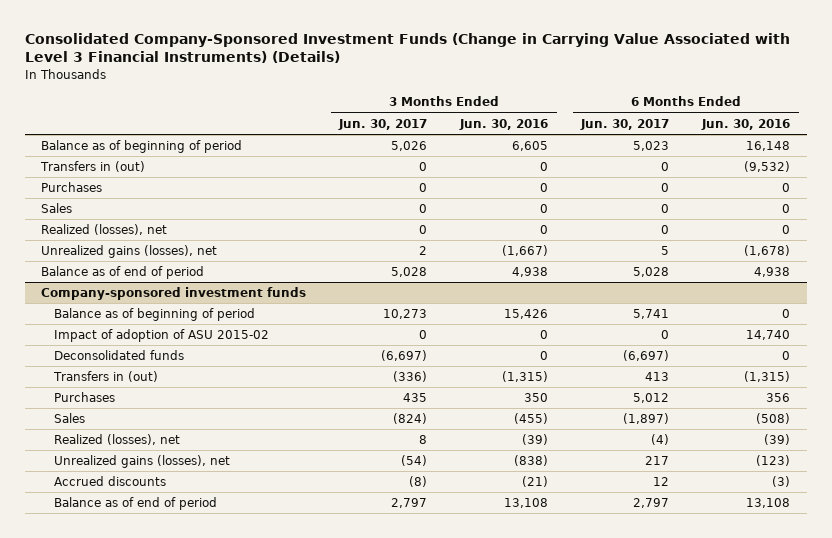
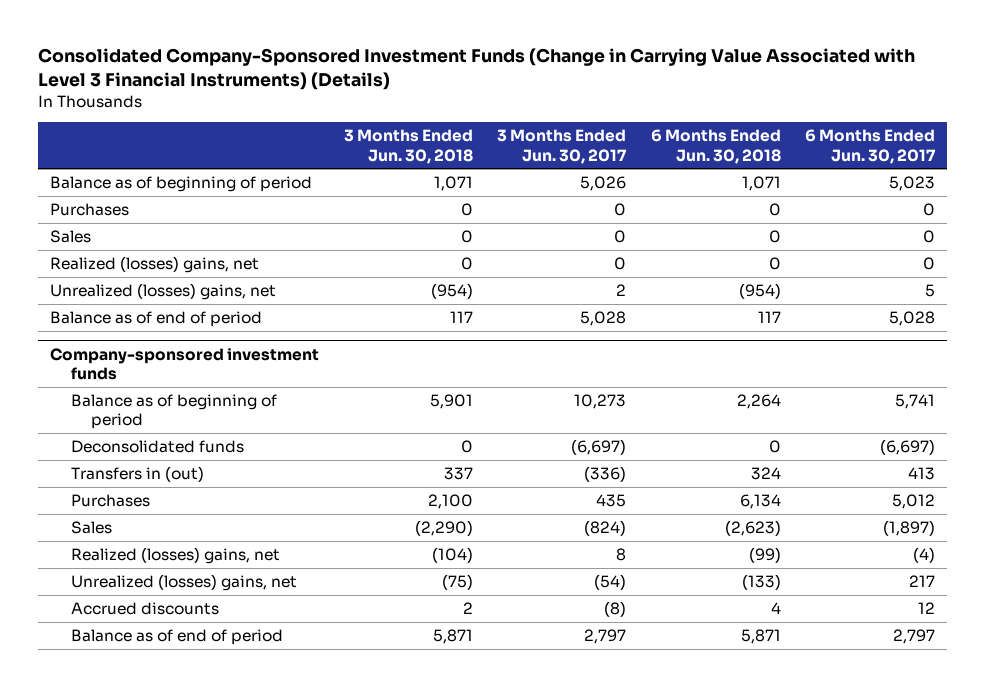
[459,118,549,130] Jun. 30, 2016 -> none
[701,118,791,130] Jun. 30, 2016 -> none
none -> [343,129,473,164] 3 Months Ended Jun. 30, 2018
none -> [650,129,781,164] 6 Months Ended Jun. 30, 2018
[40,161,146,173] Transfers in (out) -> none
[41,224,168,236] Realized (losses), net -> [50,255,260,273] Realized (losses) gains, net
[41,245,218,259] Unrealized gains (losses), net -> [50,282,277,300] Unrealized (losses) gains, net
[53,329,269,343] Impact of adoption of ASU 2015-02 -> none
[53,434,180,446] Realized (losses), net -> [70,546,280,564] Realized (losses) gains, net
[53,455,230,469] Unrealized gains (losses), net -> [70,573,297,591] Unrealized (losses) gains, net

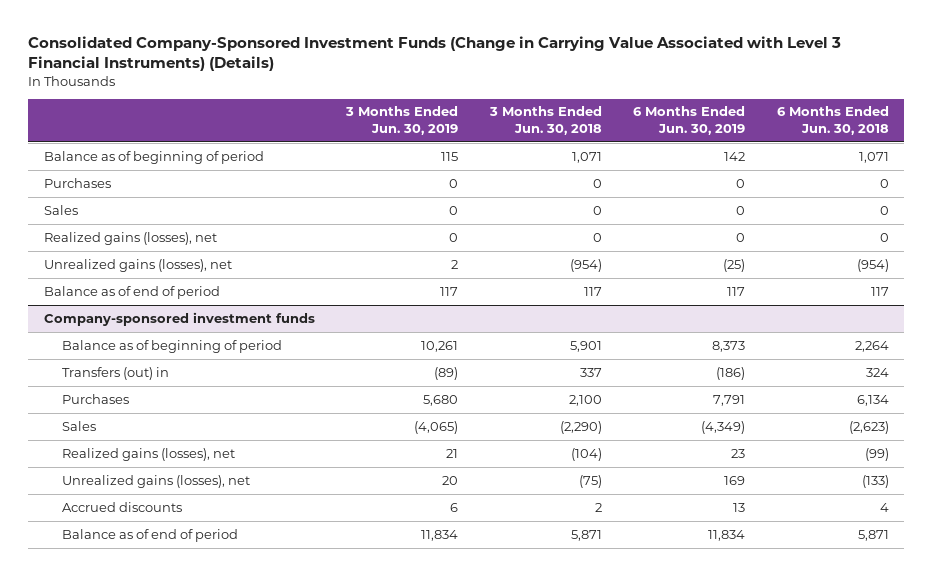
[497,129,628,164] 3 Months Ended Jun. 30, 2017 -> none
[805,129,937,164] 6 Months Ended Jun. 30, 2017 -> none
none -> [345,106,459,136] 3 Months Ended Jun. 30, 2019
none -> [633,106,746,136] 6 Months Ended Jun. 30, 2019
[50,255,260,273] Realized (losses) gains, net -> [43,231,217,245] Realized gains (losses), net
[50,282,277,300] Unrealized (losses) gains, net -> [43,258,232,272] Unrealized gains (losses), net
[70,439,244,453] Deconsolidated funds -> none
[70,465,204,482] Transfers in (out) -> [62,366,170,380] Transfers (out) in
[70,546,280,564] Realized (losses) gains, net -> [62,447,236,461] Realized gains (losses), net
[70,573,297,591] Unrealized (losses) gains, net -> [62,474,251,488] Unrealized gains (losses), net

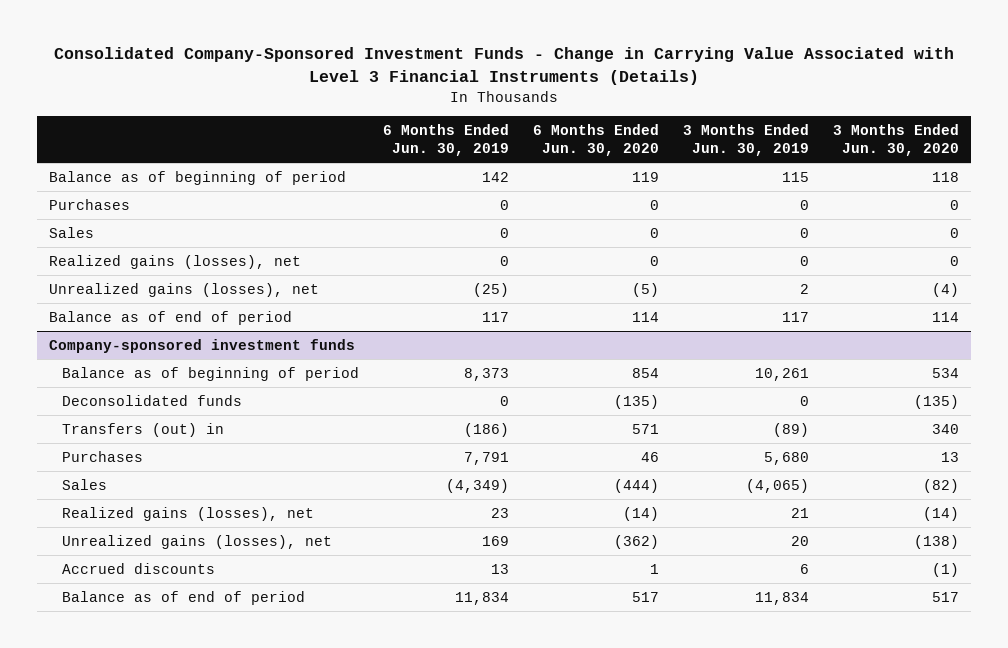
[28,36,842,72] Consolidated Company-Sponsored Investment Funds (Change in Carrying Value Associated with Level 3 Financial Instruments) (Details) -> [53,47,954,85] Consolidated Company-Sponsored Investment Funds - Change in Carrying Value Associated with Level 3 Financial Instruments (Details)
[488,106,602,136] 3 Months Ended Jun. 30, 2018 -> none
[776,106,889,136] 6 Months Ended Jun. 30, 2018 -> none
none -> [532,123,659,157] 6 Months Ended Jun. 30, 2020
none -> [833,123,960,157] 3 Months Ended Jun. 30, 2020
none -> [61,394,242,406] Deconsolidated funds

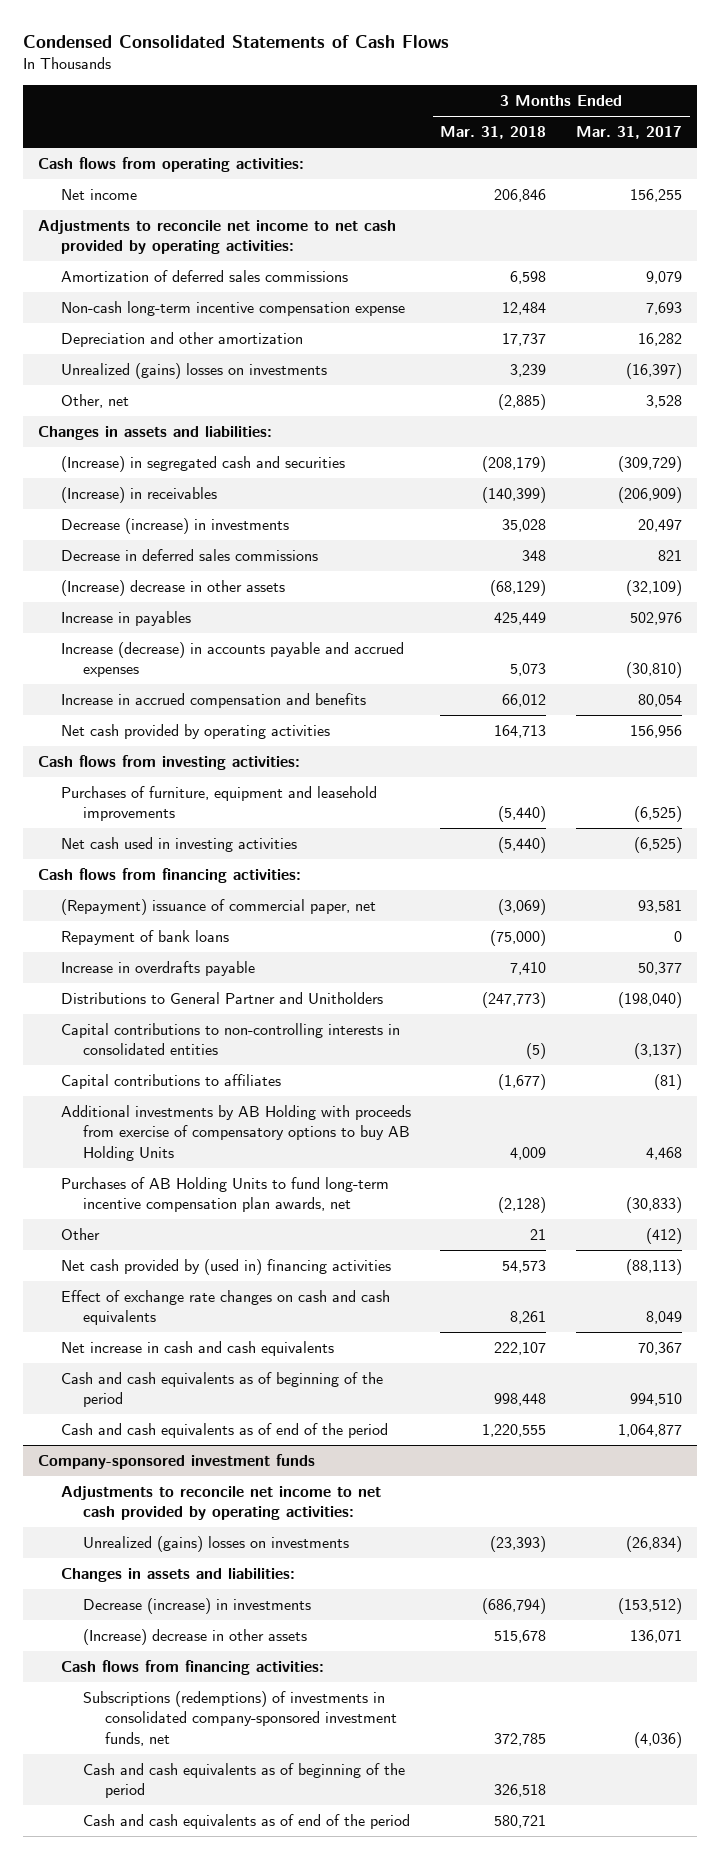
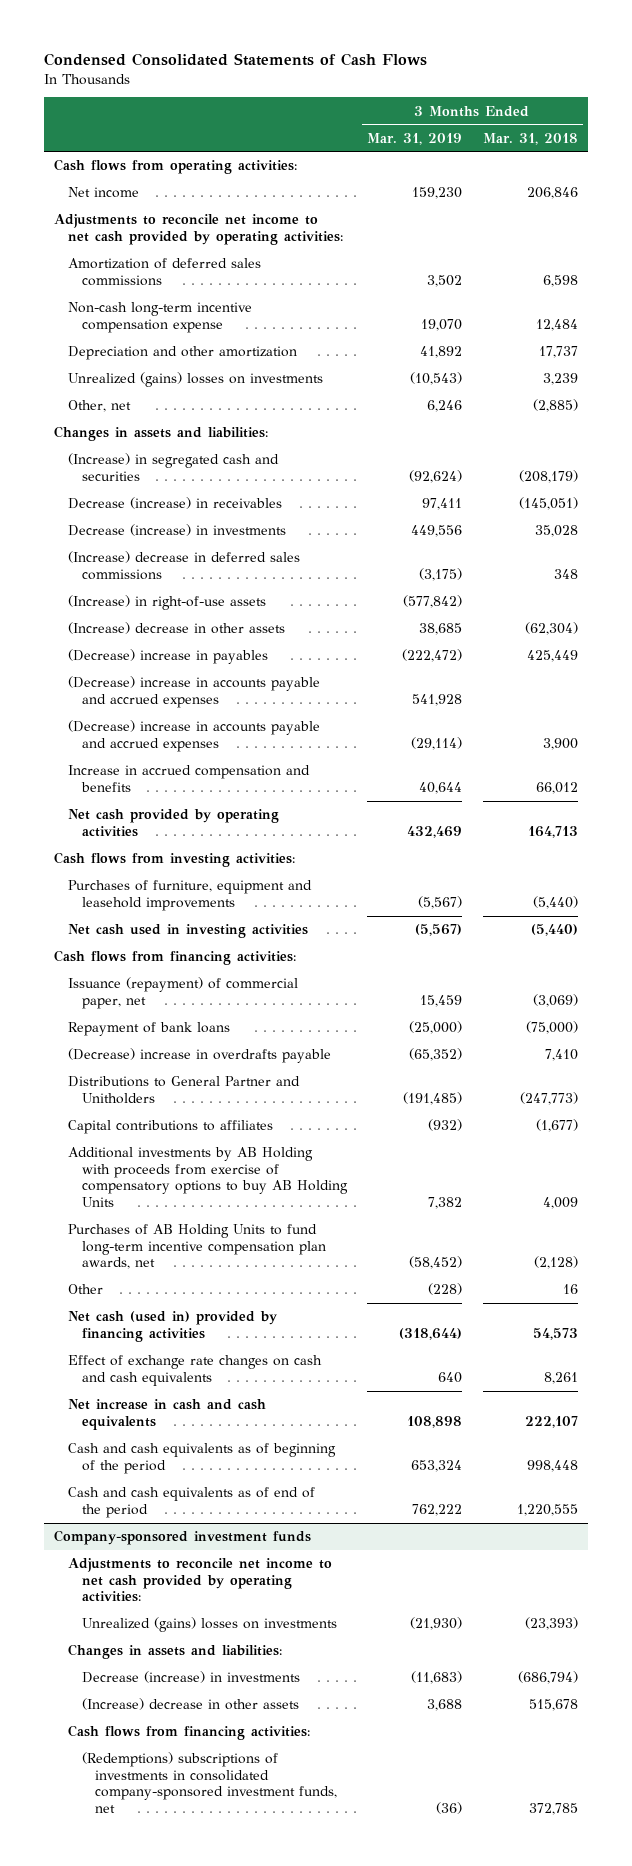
[576,126,683,140] Mar. 31, 2017 -> none
none -> [367,132,463,145] Mar. 31, 2019
[60,487,217,504] (Increase) in receivables -> [67,497,282,510] Decrease (increase) in receivables
[482,487,547,504] (140,399) -> [518,497,578,511] (145,051)
[60,549,318,562] Decrease in deferred sales commissions -> [67,551,300,580] (Increase) decrease in deferred sales commissions
none -> [67,595,266,611] (Increase) in right-of-use assets
[490,580,547,597] (68,129) -> [524,622,578,636] (62,304)
[60,611,191,627] Increase in payables -> [67,649,268,665] (Decrease) increase in payables
none -> [67,676,320,708] (Decrease) increase in accounts payable and accrued expenses
[60,642,404,678] Increase (decrease) in accounts payable and accrued expenses -> [67,720,320,752] (Decrease) increase in accounts payable and accrued expenses
[510,663,547,677] 5,073 -> [542,737,578,750] 3,900
[60,899,376,916] (Repayment) issuance of commercial paper, net -> [67,977,298,1009] Issuance (repayment) of commercial paper, net
[60,961,255,977] Increase in overdrafts payable -> [67,1048,331,1064] (Decrease) increase in overdrafts payable
[60,1023,400,1056] Capital contributions to non-controlling interests in consolidated entities -> none
[530,1229,547,1241] 21 -> [562,1284,578,1295] 16
[60,1259,391,1276] Net cash provided by (used in) financing activities -> [67,1311,277,1342] Net cash (used in) provided by financing activities
[82,1763,405,1799] Cash and cash equivalents as of beginning of the period -> none
[82,1814,410,1830] Cash and cash equivalents as of end of the period -> none
[82,1691,398,1746] Subscriptions (redemptions) of investments in consolidated company-sponsored investment funds, net -> [81,1752,338,1813] (Redemptions) subscriptions of investments in consolidated company-sponsored investment funds, net

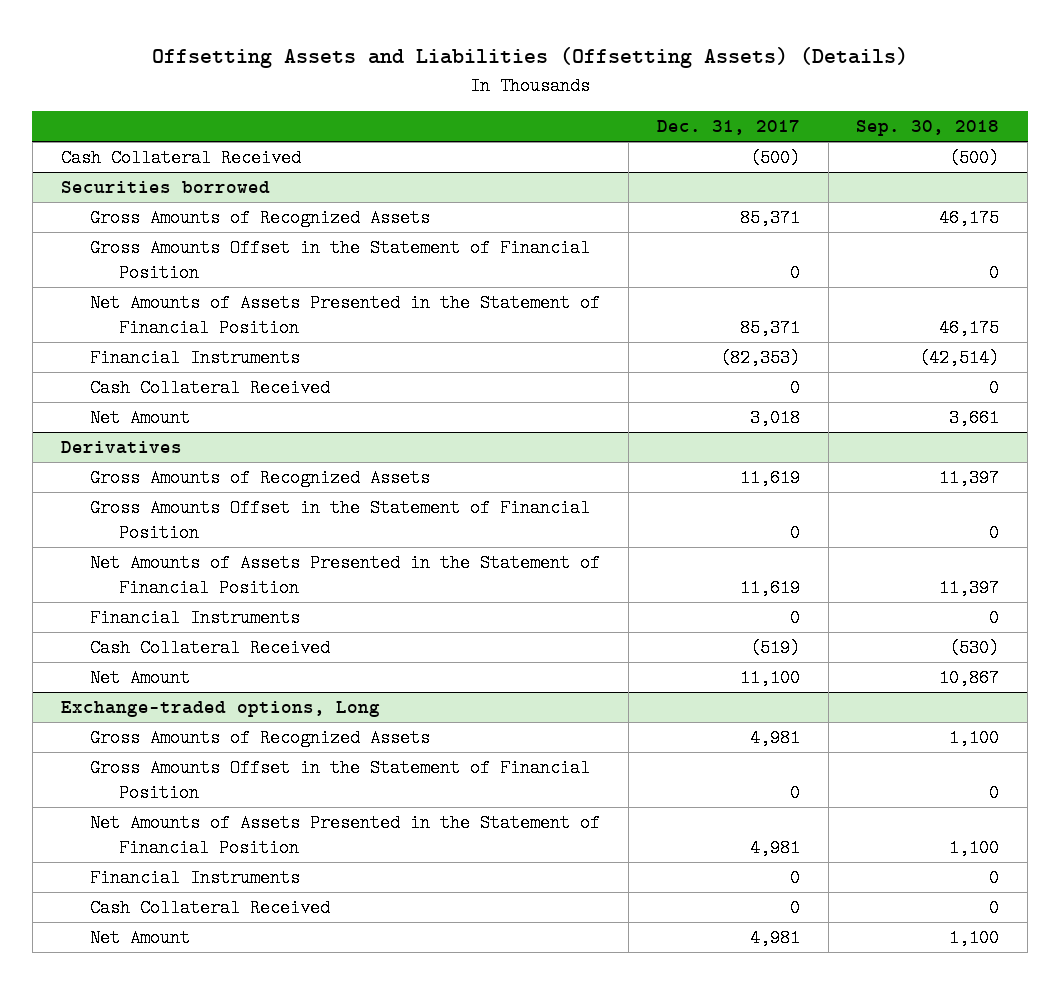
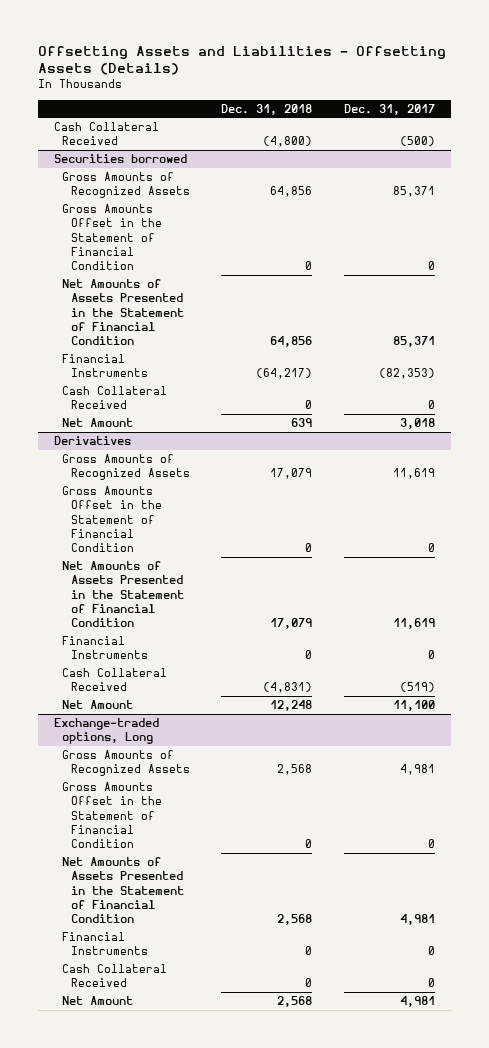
[151,47,908,69] Offsetting Assets and Liabilities (Offsetting Assets) (Details) -> [38,45,447,76] Offsetting Assets and Liabilities - Offsetting Assets (Details)
[856,120,1000,137] Sep. 30, 2018 -> none
none -> [221,103,313,115] Dec. 31, 2018
[89,239,590,283] Gross Amounts Offset in the Statement of Financial Position -> [62,204,162,271] Gross Amounts Offset in the Statement of Financial Condition
[89,294,600,338] Net Amounts of Assets Presented in the Statement of Financial Position -> [62,279,184,346] Net Amounts of Assets Presented in the Statement of Financial Condition
[89,499,590,543] Gross Amounts Offset in the Statement of Financial Position -> [62,486,162,553] Gross Amounts Offset in the Statement of Financial Condition
[89,554,600,598] Net Amounts of Assets Presented in the Statement of Financial Position -> [62,561,184,628] Net Amounts of Assets Presented in the Statement of Financial Condition
[89,759,590,803] Gross Amounts Offset in the Statement of Financial Position -> [62,782,162,849] Gross Amounts Offset in the Statement of Financial Condition
[89,814,600,858] Net Amounts of Assets Presented in the Statement of Financial Position -> [62,857,184,924] Net Amounts of Assets Presented in the Statement of Financial Condition

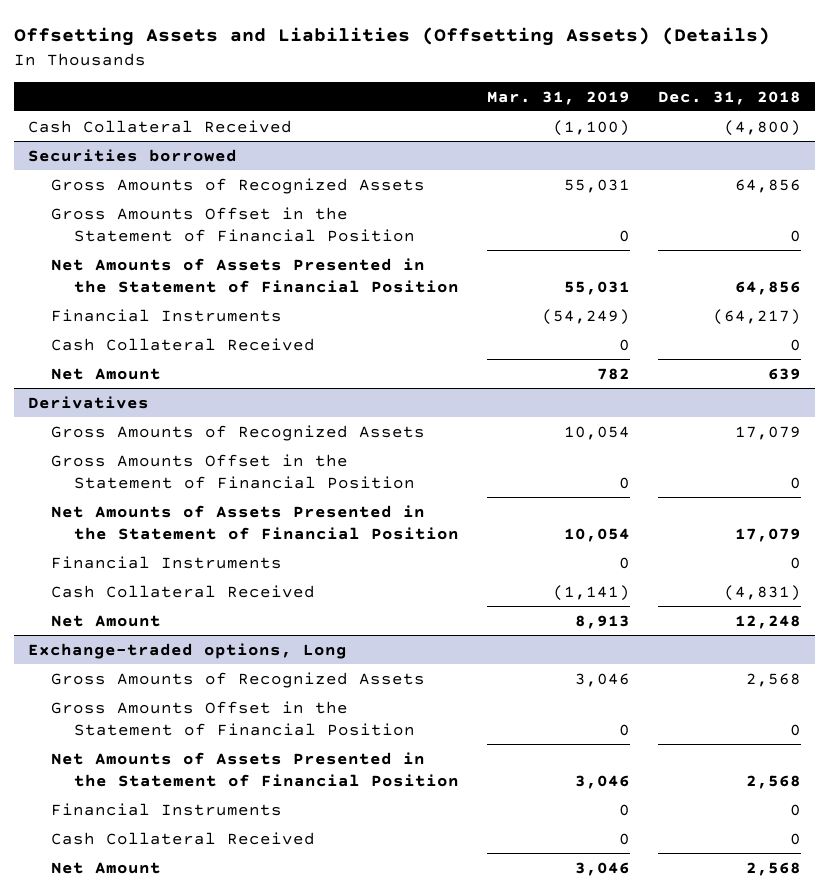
[38,45,447,76] Offsetting Assets and Liabilities - Offsetting Assets (Details) -> [14,27,771,47] Offsetting Assets and Liabilities (Offsetting Assets) (Details)
[344,103,436,115] Dec. 31, 2017 -> none
none -> [487,90,631,105] Mar. 31, 2019
[62,204,162,271] Gross Amounts Offset in the Statement of Financial Condition -> [51,206,416,242] Gross Amounts Offset in the Statement of Financial Position
[62,279,184,346] Net Amounts of Assets Presented in the Statement of Financial Condition -> [51,257,460,293] Net Amounts of Assets Presented in the Statement of Financial Position
[62,486,162,553] Gross Amounts Offset in the Statement of Financial Condition -> [51,453,416,489] Gross Amounts Offset in the Statement of Financial Position
[62,561,184,628] Net Amounts of Assets Presented in the Statement of Financial Condition -> [51,504,460,540] Net Amounts of Assets Presented in the Statement of Financial Position
[62,782,162,849] Gross Amounts Offset in the Statement of Financial Condition -> [51,700,416,736] Gross Amounts Offset in the Statement of Financial Position
[62,857,184,924] Net Amounts of Assets Presented in the Statement of Financial Condition -> [51,751,460,787] Net Amounts of Assets Presented in the Statement of Financial Position

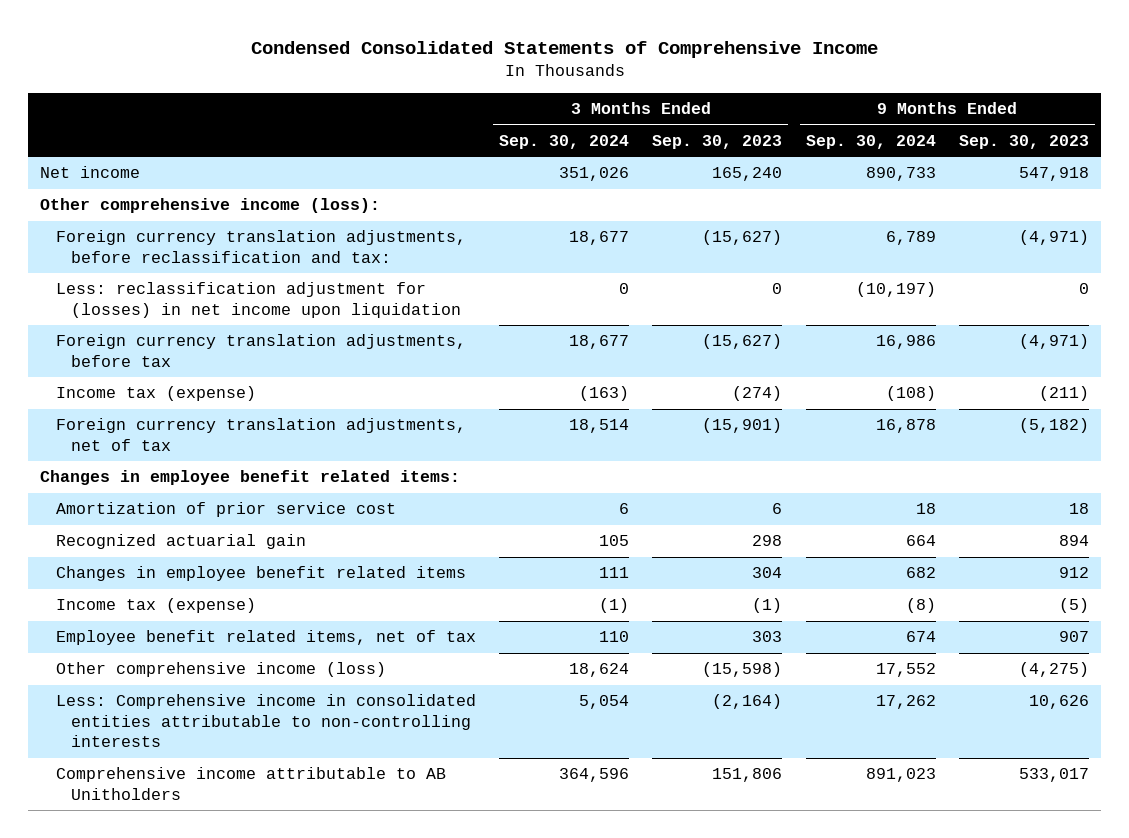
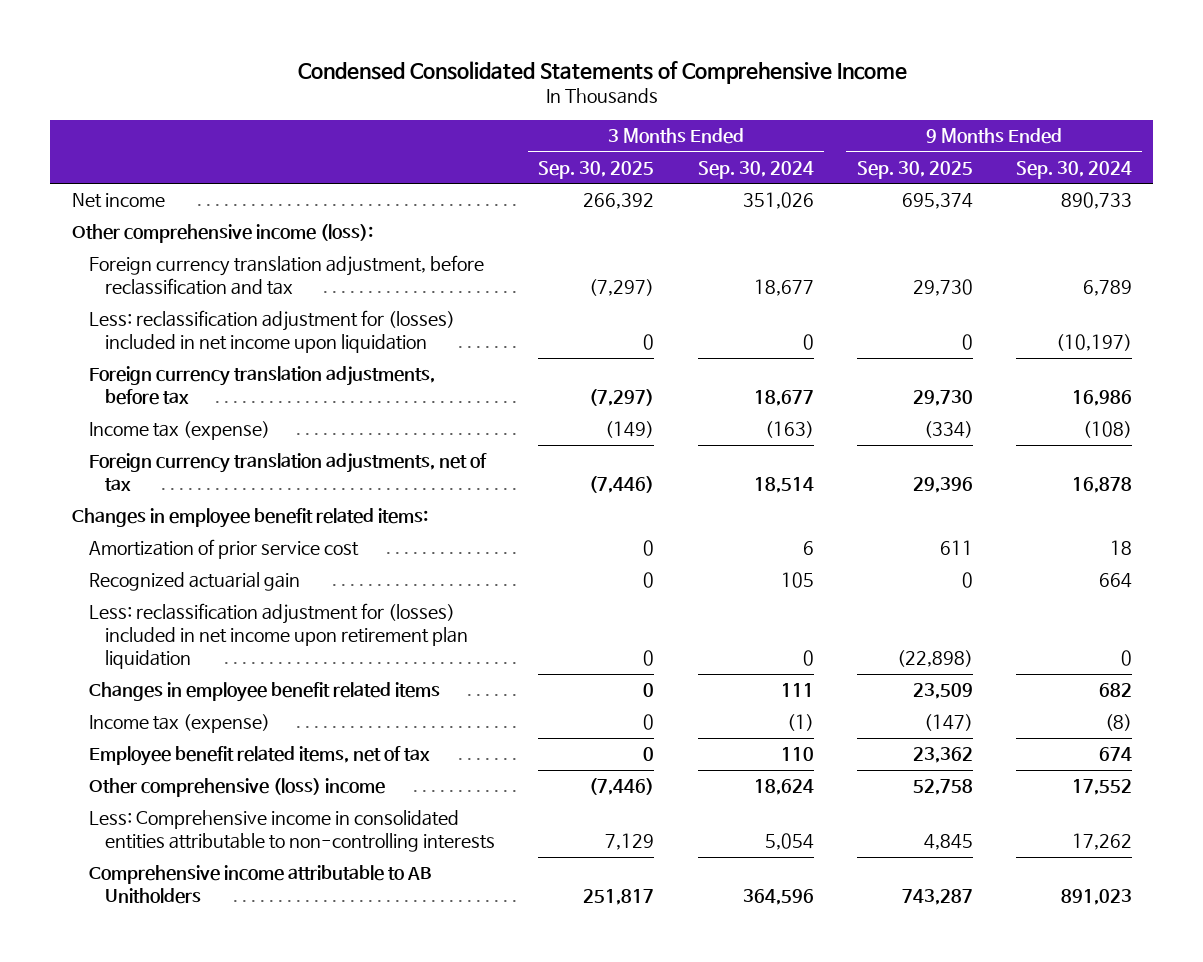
[652,134,783,149] Sep. 30, 2023 -> none
[959,134,1090,149] Sep. 30, 2023 -> none
none -> [538,160,655,179] Sep. 30, 2025
none -> [856,160,973,179] Sep. 30, 2025
[55,230,466,263] Foreign currency translation adjustments, before reclassification and tax: -> [88,255,484,296] Foreign currency translation adjustment, before reclassification and tax
[55,282,462,318] Less: reclassification adjustment for (losses) in net income upon liquidation -> [88,310,455,354] Less: reclassification adjustment for (losses) included in net income upon liquidation
none -> [88,603,469,670] Less: reclassification adjustment for (losses) included in net income upon retirement plan liquidation
[55,662,386,678] Other comprehensive income (loss) -> [88,778,385,798] Other comprehensive (loss) income

